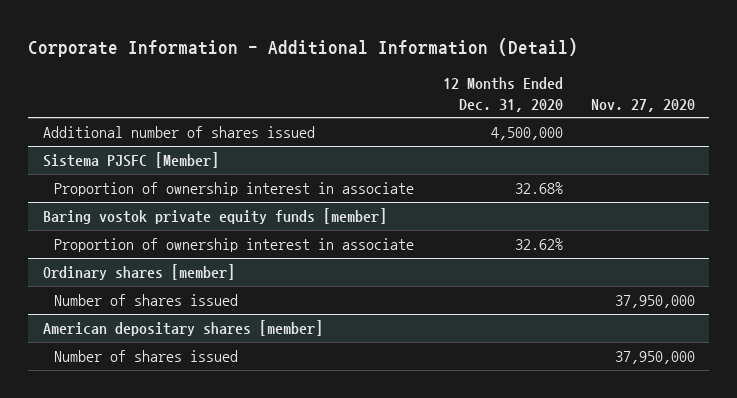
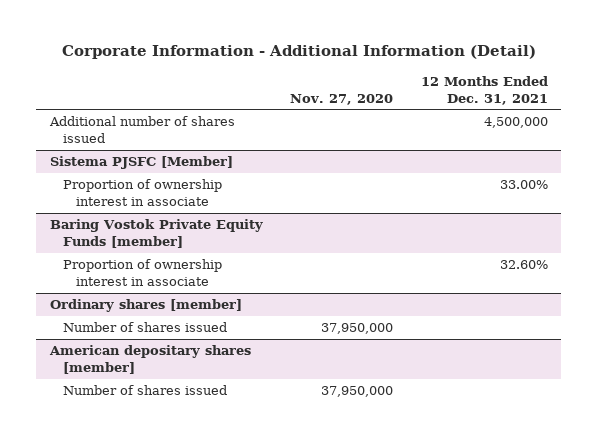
[442,77,563,112] 12 Months Ended Dec. 31, 2020 -> none
none -> [420,76,548,105] 12 Months Ended Dec. 31, 2021
[42,207,387,224] Baring vostok private equity funds [member] -> [49,219,263,248] Baring Vostok Private Equity Funds [member]

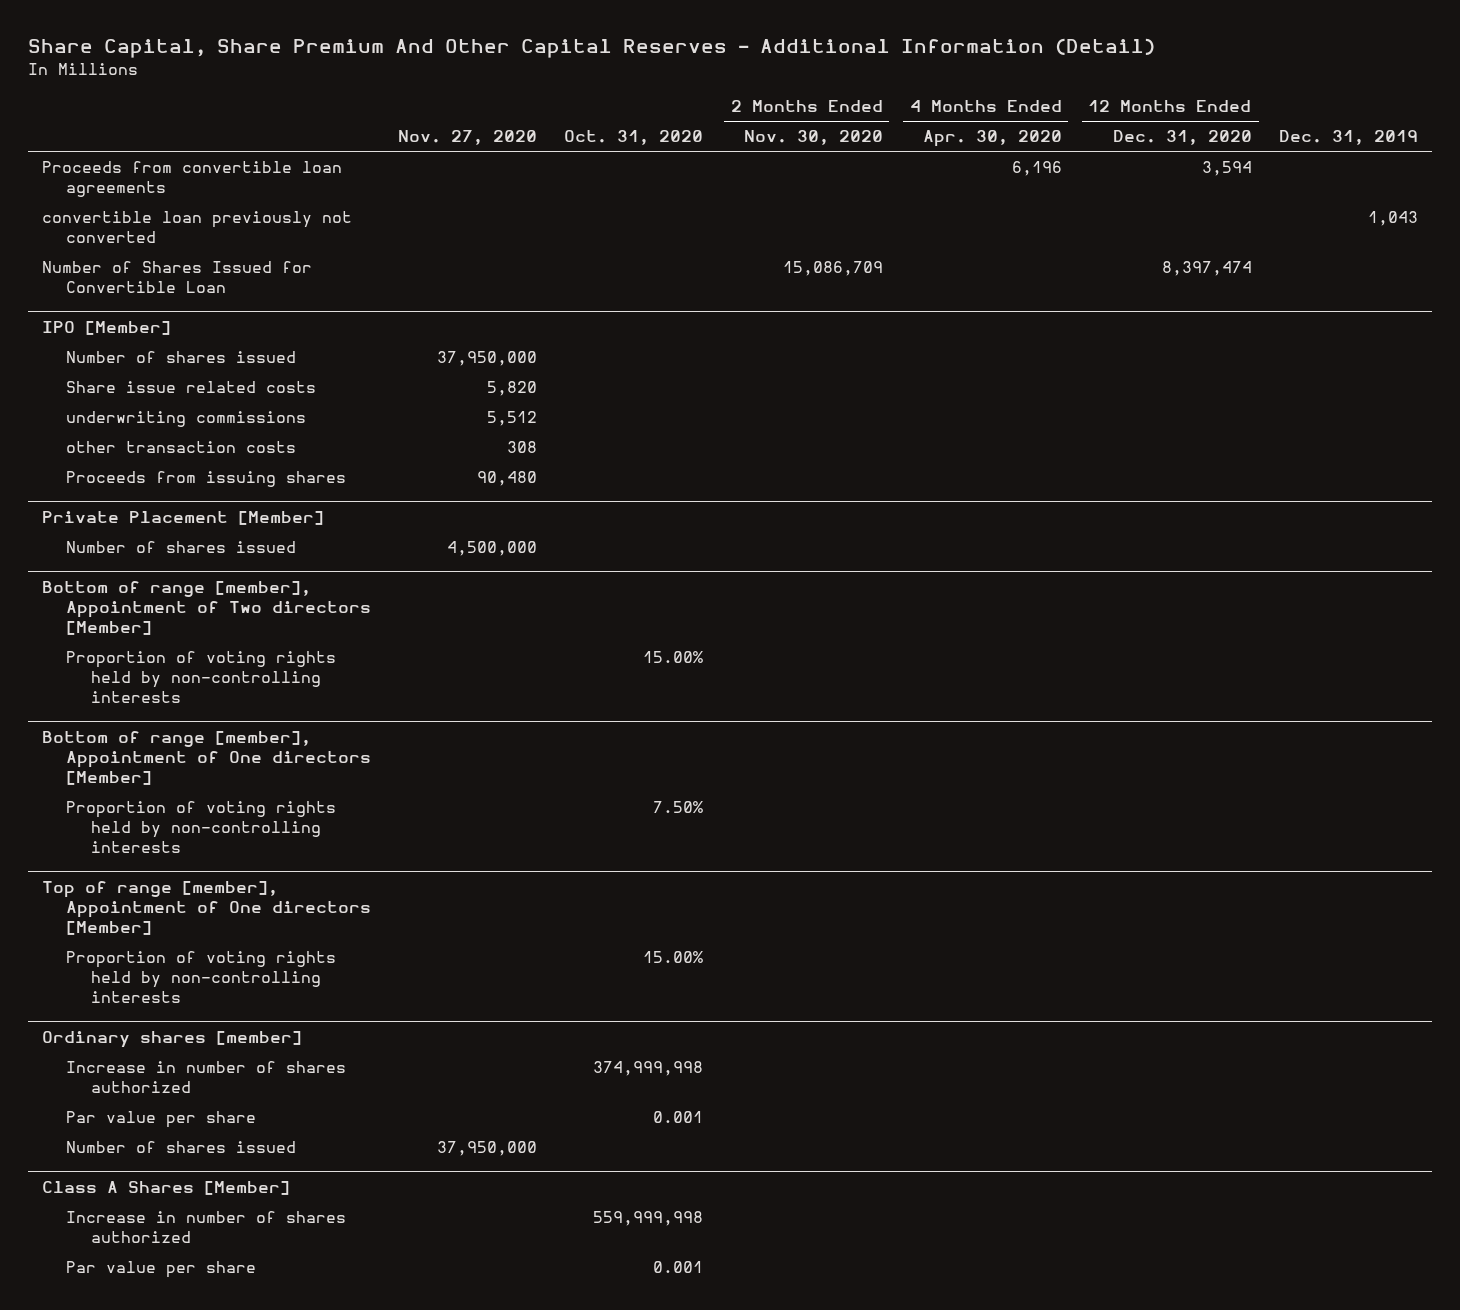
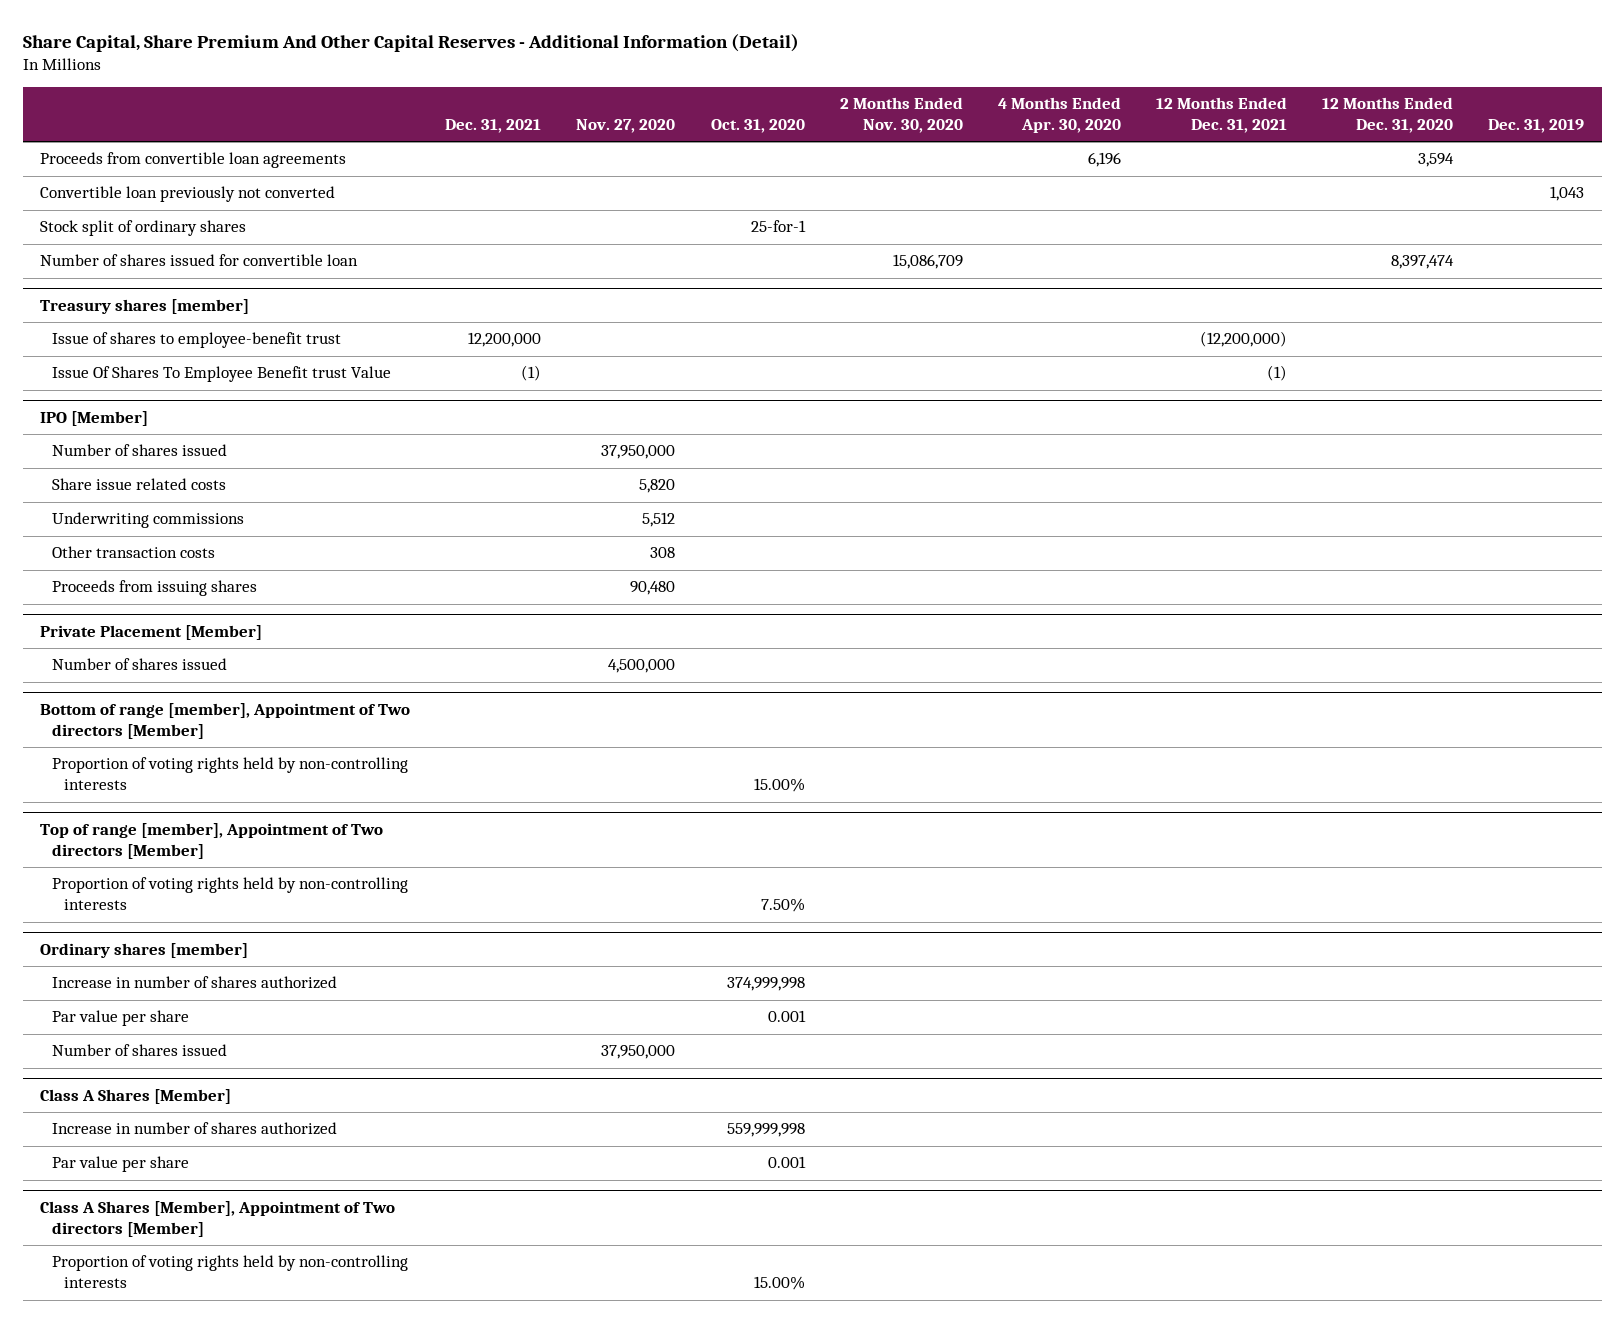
none -> [445,119,542,134] Dec. 31, 2021
none -> [1155,97,1287,134] 12 Months Ended Dec. 31, 2021
[41,211,352,244] convertible loan previously not converted -> [40,186,336,203] Convertible loan previously not converted
none -> [40,220,247,237] Stock split of ordinary shares
[41,261,312,294] Number of Shares Issued for Convertible Loan -> [40,254,359,267] Number of shares issued for convertible loan
none -> [40,298,250,314] Treasury shares [member]
none -> [51,332,341,349] Issue of shares to employee-benefit trust
none -> [51,366,391,383] Issue Of Shares To Employee Benefit trust Value
[66,411,307,428] underwriting commissions -> [51,512,244,529] Underwriting commissions
[66,441,297,454] other transaction costs -> [51,546,215,559] Other transaction costs
[41,731,372,786] Bottom of range [member], Appointment of One directors [Member] -> none
[66,801,337,854] Proportion of voting rights held by non-controlling interests -> none
[41,881,372,936] Top of range [member], Appointment of One directors [Member] -> [40,822,384,859] Top of range [member], Appointment of Two directors [Member]
[643,951,704,964] 15.00% -> [760,898,805,913] 7.50%
none -> [40,1200,396,1237] Class A Shares [Member], Appointment of Two directors [Member]
none -> [51,1255,408,1289] Proportion of voting rights held by non-controlling interests

